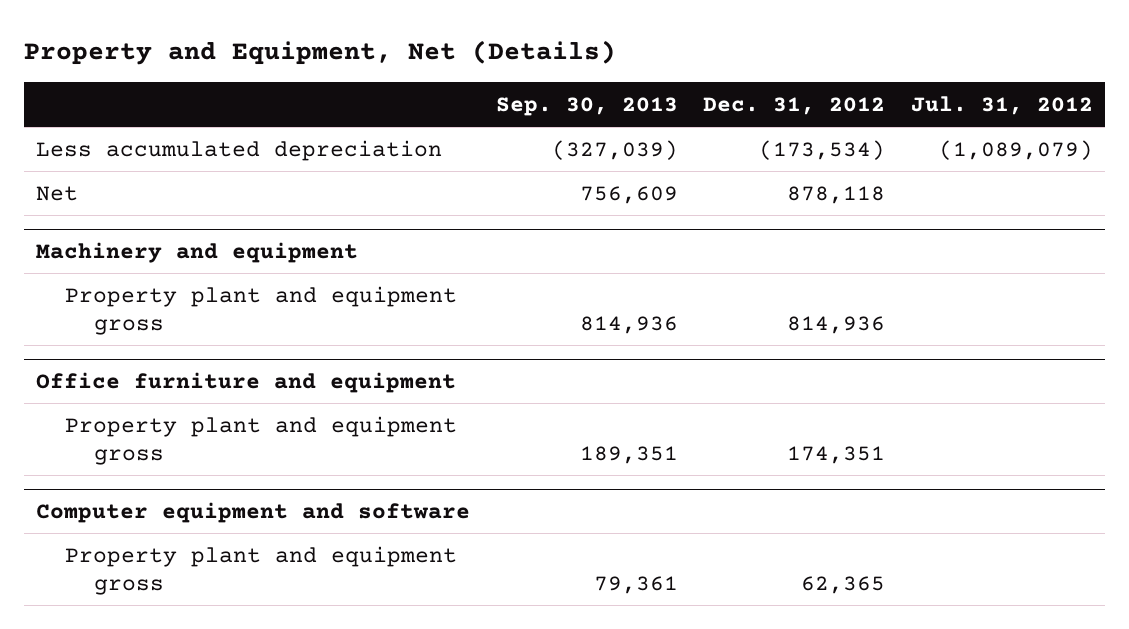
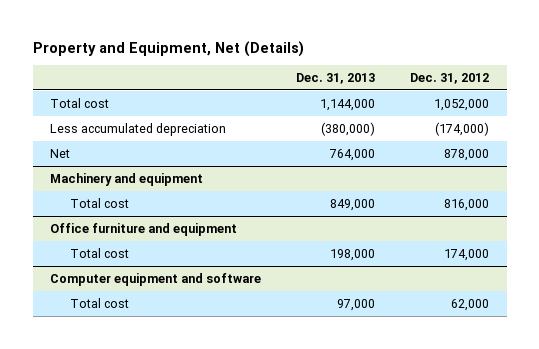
[495,96,678,116] Sep. 30, 2013 -> none
[910,95,1093,115] Jul. 31, 2012 -> none
none -> [296,73,376,85] Dec. 31, 2013
none -> [50,97,110,108] Total cost
[759,139,886,160] (173,534) -> [435,121,490,136] (174,000)
[787,185,886,204] 878,118 -> [444,148,490,161] 878,000
[65,285,458,335] Property plant and equipment gross -> none
none -> [69,197,129,208] Total cost
[65,415,458,465] Property plant and equipment gross -> none
none -> [69,247,129,258] Total cost
[65,545,458,595] Property plant and equipment gross -> none
none -> [69,297,129,308] Total cost

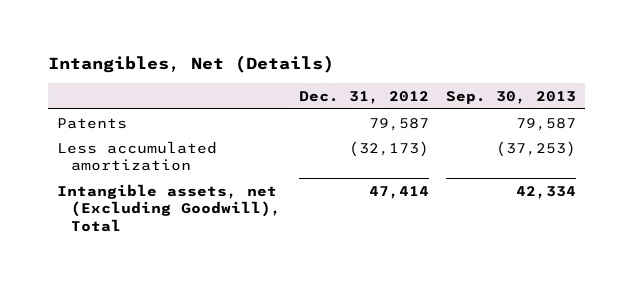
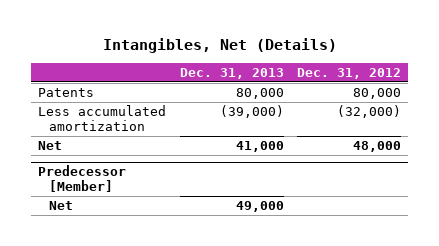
[446,90,577,104] Sep. 30, 2013 -> none
none -> [179,67,284,79] Dec. 31, 2013
[56,183,281,233] Intangible assets, net (Excluding Goodwill), Total -> none
[368,117,429,131] 79,587 -> [353,88,402,100] 80,000
[348,140,429,157] (32,173) -> [337,105,402,119] (32,000)
none -> [37,141,62,151] Net
none -> [37,165,126,192] Predecessor [Member]
none -> [49,201,74,211] Net

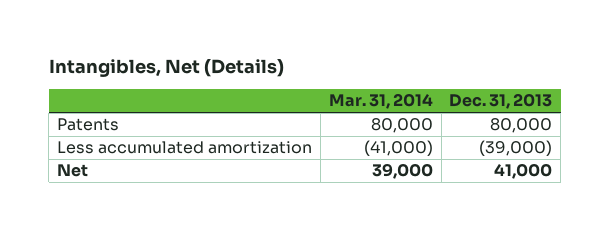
[297,67,402,79] Dec. 31, 2012 -> none
none -> [328,93,433,110] Mar. 31, 2014
[37,165,126,192] Predecessor [Member] -> none
[49,201,74,211] Net -> none

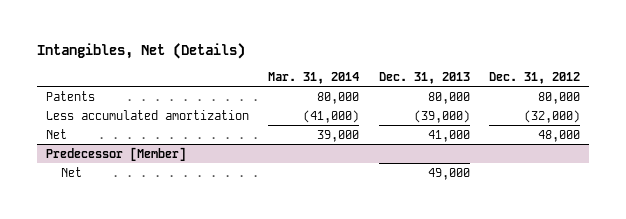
none -> [488,71,580,84] Dec. 31, 2012
none -> [46,146,187,161] Predecessor [Member]
none -> [61,166,83,177] Net

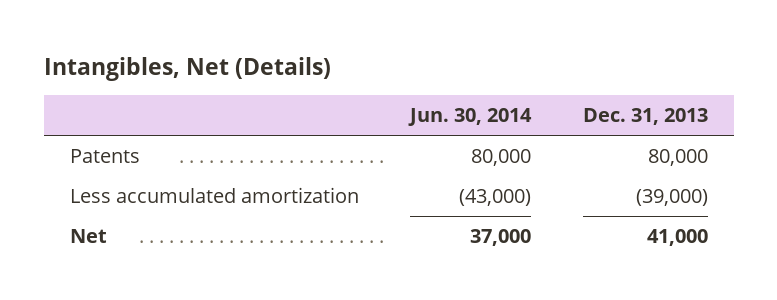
[268,71,360,84] Mar. 31, 2014 -> none
[488,71,580,84] Dec. 31, 2012 -> none
none -> [408,108,533,127] Jun. 30, 2014
[46,146,187,161] Predecessor [Member] -> none
[61,166,83,177] Net -> none

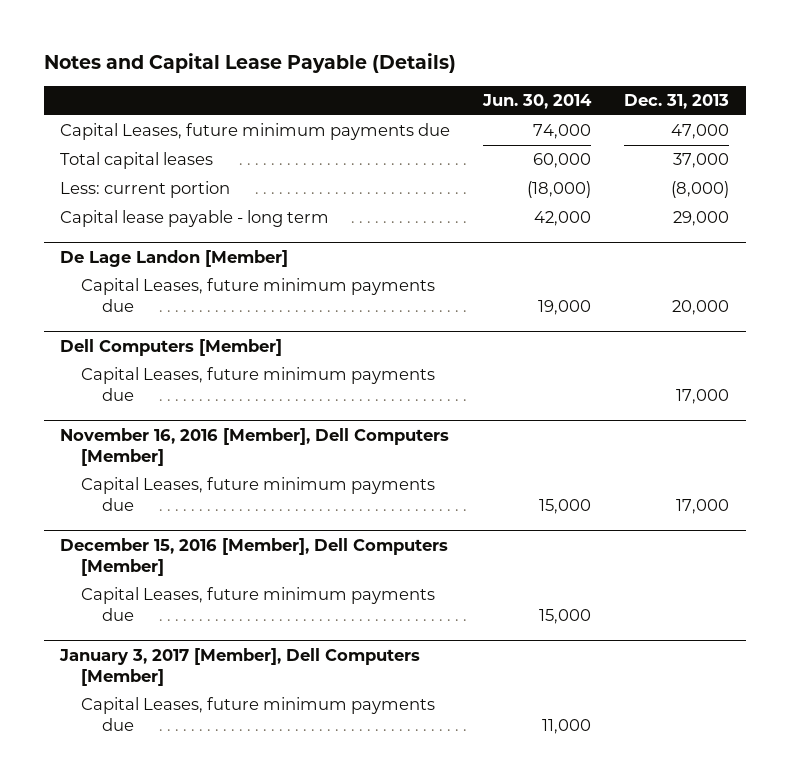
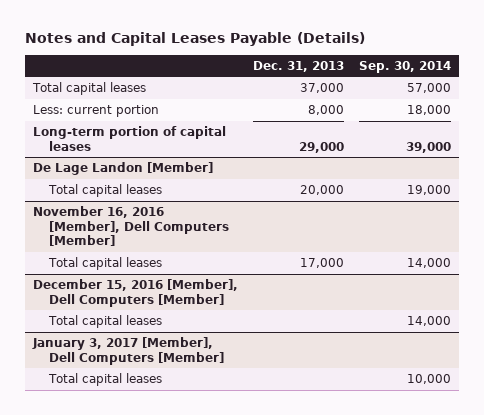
[44,53,457,74] Notes and Capital Lease Payable (Details) -> [25,32,366,47] Notes and Capital Leases Payable (Details)
[482,94,593,110] Jun. 30, 2014 -> none
none -> [359,60,452,73] Sep. 30, 2014
[60,123,451,141] Capital Leases, future minimum payments due -> none
[671,181,730,199] (8,000) -> [307,105,344,116] 8,000
[60,210,330,228] Capital lease payable - long term -> [32,126,226,151] Long-term portion of capital leases
[81,278,436,313] Capital Leases, future minimum payments due -> none
[60,338,283,356] Dell Computers [Member] -> none
[81,367,436,402] Capital Leases, future minimum payments due -> none
none -> [48,184,163,198] Total capital leases
[81,477,436,512] Capital Leases, future minimum payments due -> none
none -> [48,257,163,271] Total capital leases
[81,587,436,622] Capital Leases, future minimum payments due -> none
none -> [48,315,163,329] Total capital leases
[81,697,436,732] Capital Leases, future minimum payments due -> none
none -> [48,373,163,387] Total capital leases

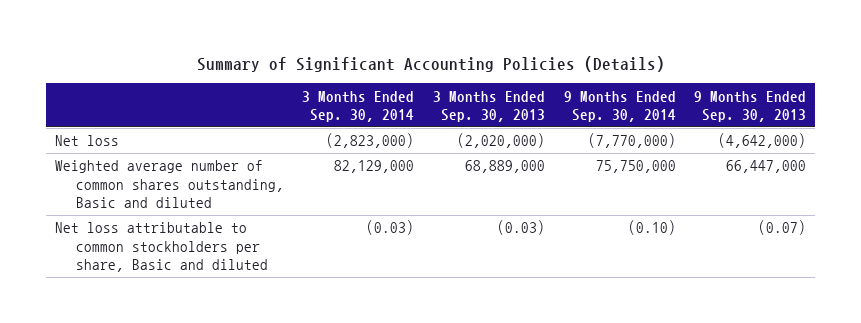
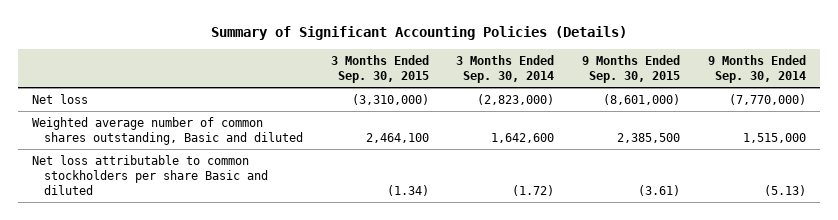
[432,90,545,122] 3 Months Ended Sep. 30, 2013 -> none
[694,90,807,122] 9 Months Ended Sep. 30, 2013 -> none
none -> [330,54,429,83] 3 Months Ended Sep. 30, 2015
none -> [582,54,681,83] 9 Months Ended Sep. 30, 2015
[334,160,415,174] 82,129,000 -> [491,133,555,144] 1,642,600
[595,160,676,174] 75,750,000 -> [742,133,806,144] 1,515,000
[55,222,268,272] Net loss attributable to common stockholders per share, Basic and diluted -> [32,154,268,196] Net loss attributable to common stockholders per share Basic and diluted
[366,220,415,236] (0.03) -> [512,185,555,197] (1.72)
[627,220,676,236] (0.10) -> [763,185,806,197] (5.13)

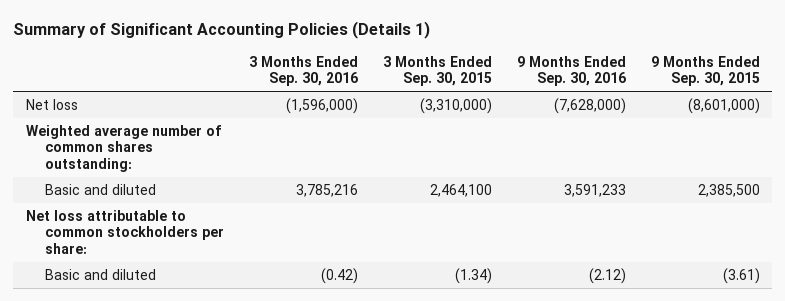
[211,25,628,40] Summary of Significant Accounting Policies (Details) -> [13,20,431,39] Summary of Significant Accounting Policies (Details 1)
[456,54,555,83] 3 Months Ended Sep. 30, 2014 -> none
[707,54,806,83] 9 Months Ended Sep. 30, 2014 -> none
none -> [249,55,359,87] 3 Months Ended Sep. 30, 2016
none -> [516,55,626,87] 9 Months Ended Sep. 30, 2016
none -> [25,124,222,172] Weighted average number of common shares outstanding:
[32,116,303,146] Weighted average number of common shares outstanding, Basic and diluted -> [45,183,157,195] Basic and diluted
none -> [25,209,225,254] Net loss attributable to common stockholders per share:
[32,154,268,196] Net loss attributable to common stockholders per share Basic and diluted -> [45,268,157,280] Basic and diluted

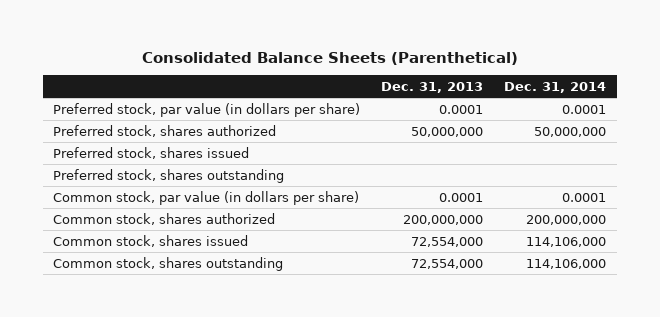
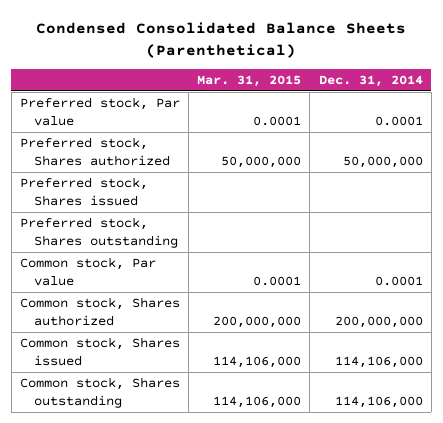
[141,51,518,65] Consolidated Balance Sheets (Parenthetical) -> [36,22,407,58] Condensed Consolidated Balance Sheets (Parenthetical)
[381,81,484,93] Dec. 31, 2013 -> none
none -> [197,74,302,87] Mar. 31, 2015
[53,102,361,117] Preferred stock, par value (in dollars per share) -> [19,97,180,127] Preferred stock, Par value
[53,124,277,137] Preferred stock, shares authorized -> [19,137,170,167] Preferred stock, Shares authorized
[53,146,250,159] Preferred stock, shares issued -> [19,177,148,207] Preferred stock, Shares issued
[53,168,285,183] Preferred stock, shares outstanding -> [19,217,178,249] Preferred stock, Shares outstanding
[53,190,360,205] Common stock, par value (in dollars per share) -> [19,257,156,287] Common stock, Par value
[53,212,276,225] Common stock, shares authorized -> [19,297,180,327] Common stock, Shares authorized
[53,234,249,247] Common stock, shares issued -> [19,337,180,367] Common stock, Shares issued
[53,256,284,271] Common stock, shares outstanding -> [19,377,180,409] Common stock, Shares outstanding

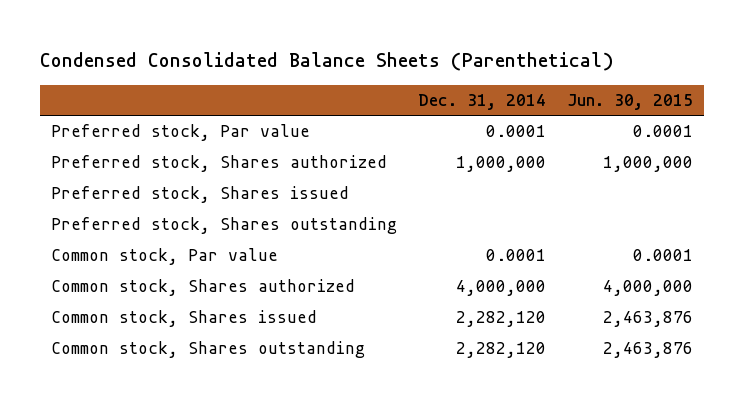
[197,74,302,87] Mar. 31, 2015 -> none
none -> [566,94,693,111] Jun. 30, 2015
[342,156,423,169] 50,000,000 -> [455,156,546,173] 1,000,000
[334,316,423,329] 200,000,000 -> [455,280,546,297] 4,000,000
[334,356,423,369] 114,106,000 -> [455,311,546,328] 2,282,120
[334,396,423,409] 114,106,000 -> [455,342,546,359] 2,282,120

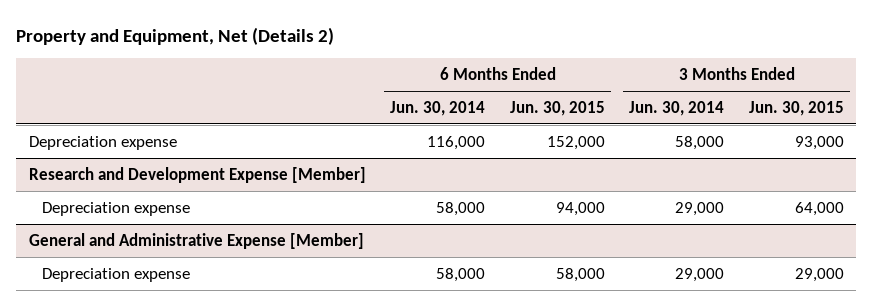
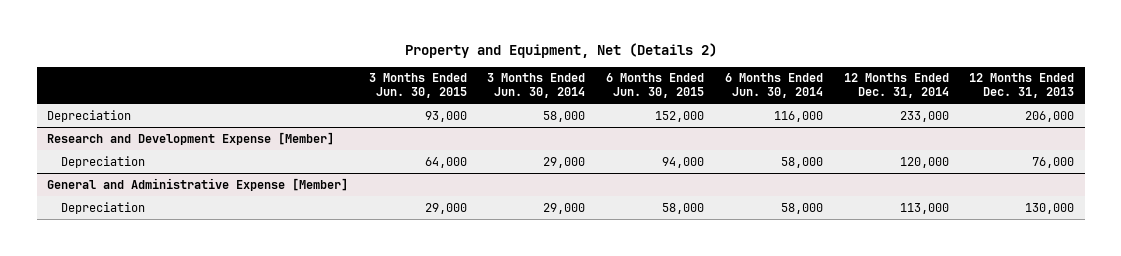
none -> [843,73,949,99] 12 Months Ended Dec. 31, 2014
none -> [969,73,1075,99] 12 Months Ended Dec. 31, 2013
[28,135,177,150] Depreciation expense -> [47,109,132,122] Depreciation
[41,201,190,216] Depreciation expense -> [60,155,145,168] Depreciation
[41,267,190,282] Depreciation expense -> [60,201,145,214] Depreciation

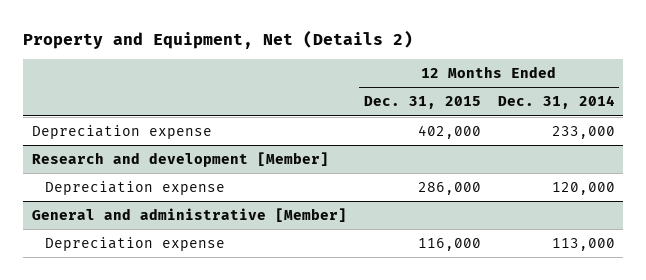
[368,73,467,99] 3 Months Ended Jun. 30, 2015 -> none
[487,73,586,99] 3 Months Ended Jun. 30, 2014 -> none
[606,73,705,99] 6 Months Ended Jun. 30, 2015 -> none
[724,73,823,99] 6 Months Ended Jun. 30, 2014 -> none
[969,73,1075,99] 12 Months Ended Dec. 31, 2013 -> none
none -> [363,96,481,110] Dec. 31, 2015
[47,109,132,122] Depreciation -> [31,125,212,140] Depreciation expense
[47,131,335,145] Research and Development Expense [Member] -> [31,152,329,168] Research and development [Member]
[60,155,145,168] Depreciation -> [45,181,226,196] Depreciation expense
[47,177,349,191] General and Administrative Expense [Member] -> [31,208,347,223] General and administrative [Member]
[60,201,145,214] Depreciation -> [45,237,226,252] Depreciation expense

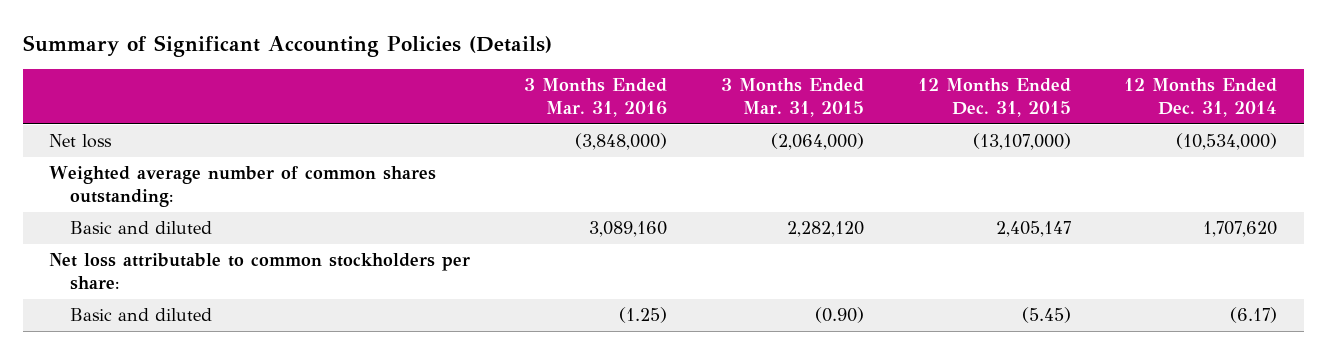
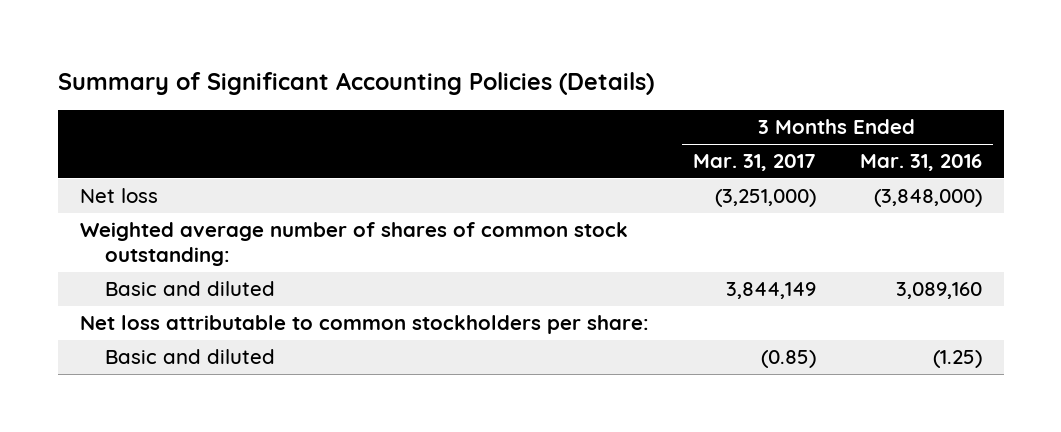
[720,78,864,118] 3 Months Ended Mar. 31, 2015 -> none
[917,78,1071,118] 12 Months Ended Dec. 31, 2015 -> none
[1124,78,1278,118] 12 Months Ended Dec. 31, 2014 -> none
none -> [692,154,816,172] Mar. 31, 2017
[49,166,437,208] Weighted average number of common shares outstanding: -> [79,222,628,267] Weighted average number of shares of common stock outstanding:

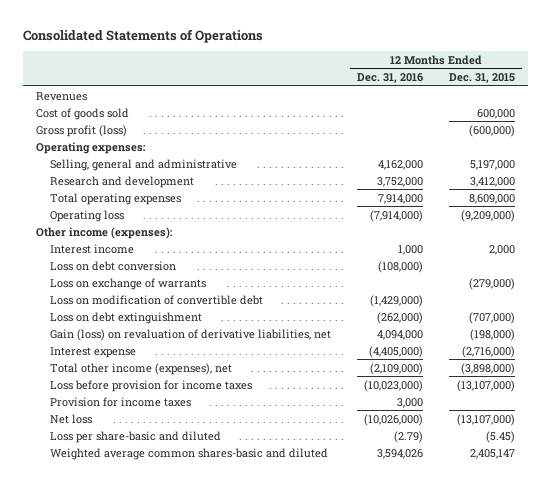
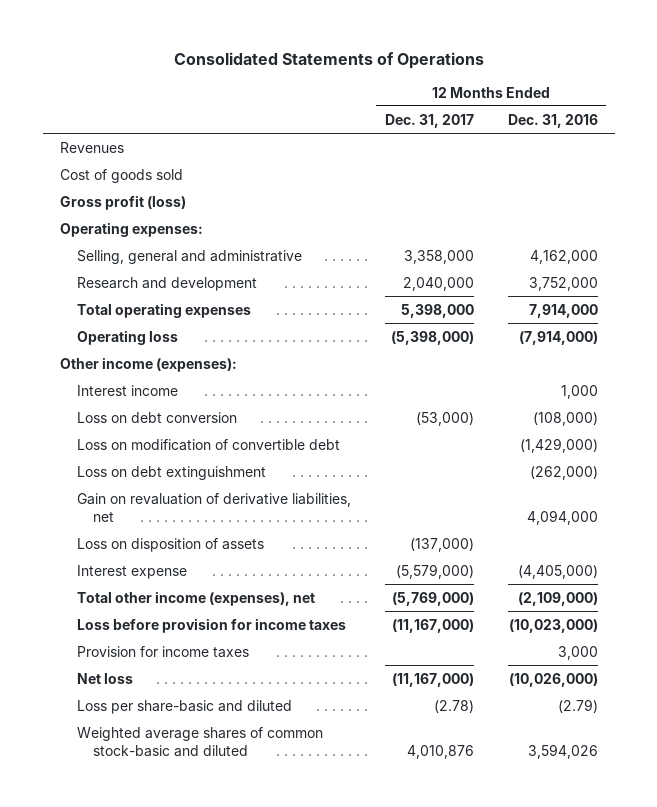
[449,73,516,84] Dec. 31, 2015 -> none
none -> [384,113,474,128] Dec. 31, 2017
[49,277,206,290] Loss on exchange of warrants -> none
[49,328,331,341] Gain (loss) on revaluation of derivative liabilities, net -> [76,492,351,522] Gain on revaluation of derivative liabilities, net
none -> [76,537,264,552] Loss on disposition of assets
[49,447,328,460] Weighted average common shares-basic and diluted -> [76,726,323,757] Weighted average shares of common stock-basic and diluted

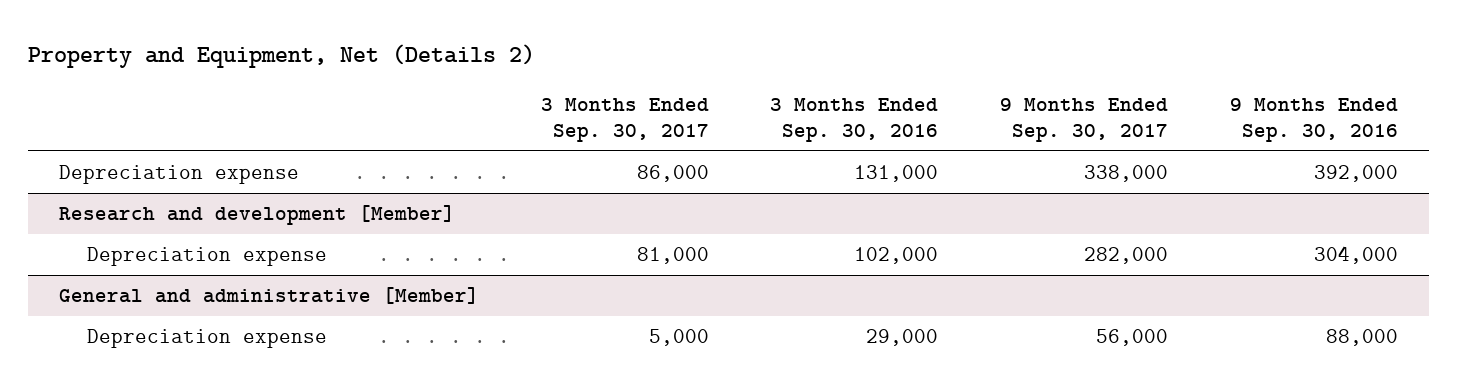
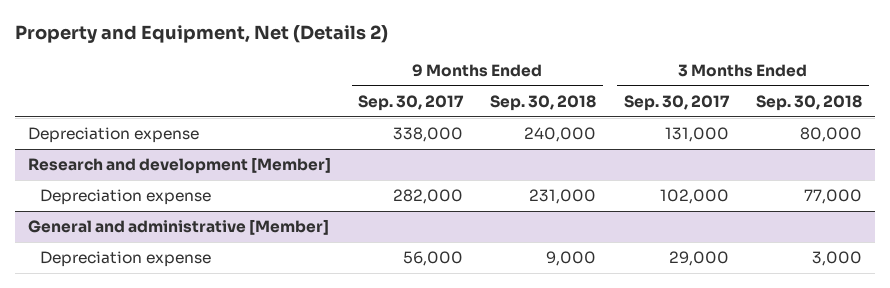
[770,97,939,143] 3 Months Ended Sep. 30, 2016 -> none
[1229,97,1398,143] 9 Months Ended Sep. 30, 2016 -> none
none -> [490,95,597,112] Sep. 30, 2018
none -> [755,95,862,112] Sep. 30, 2018
[636,164,709,182] 86,000 -> [664,127,729,143] 131,000
[636,246,709,264] 81,000 -> [659,189,729,205] 102,000
[648,328,709,346] 5,000 -> [668,251,729,267] 29,000

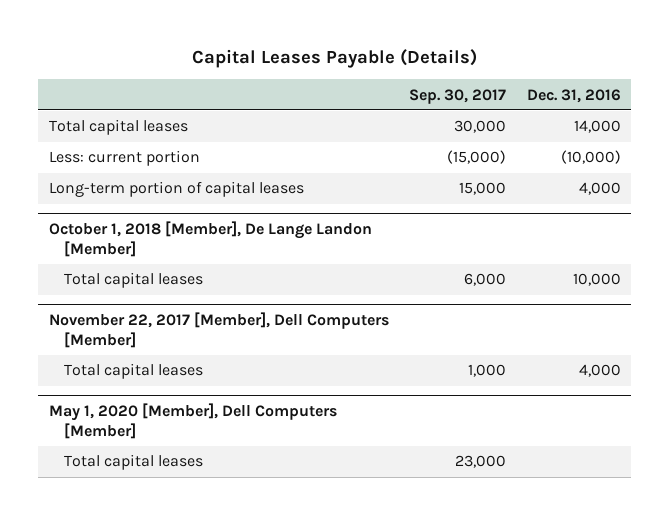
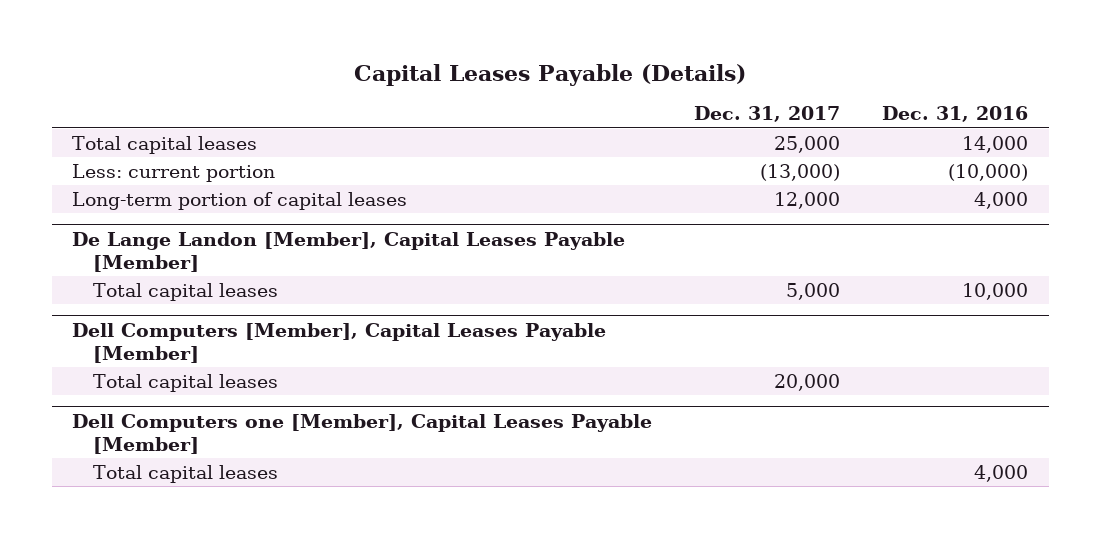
[409,88,507,104] Sep. 30, 2017 -> none
none -> [694,106,841,123] Dec. 31, 2017
[48,221,372,257] October 1, 2018 [Member], De Lange Landon [Member] -> none
none -> [72,231,626,272] De Lange Landon [Member], Capital Leases Payable [Member]
[48,312,389,348] November 22, 2017 [Member], Dell Computers [Member] -> none
[64,363,204,380] Total capital leases -> none
[48,403,337,439] May 1, 2020 [Member], Dell Computers [Member] -> none
none -> [72,322,607,363] Dell Computers [Member], Capital Leases Payable [Member]
none -> [72,413,653,454] Dell Computers one [Member], Capital Leases Payable [Member]
none -> [92,465,278,484] Total capital leases

